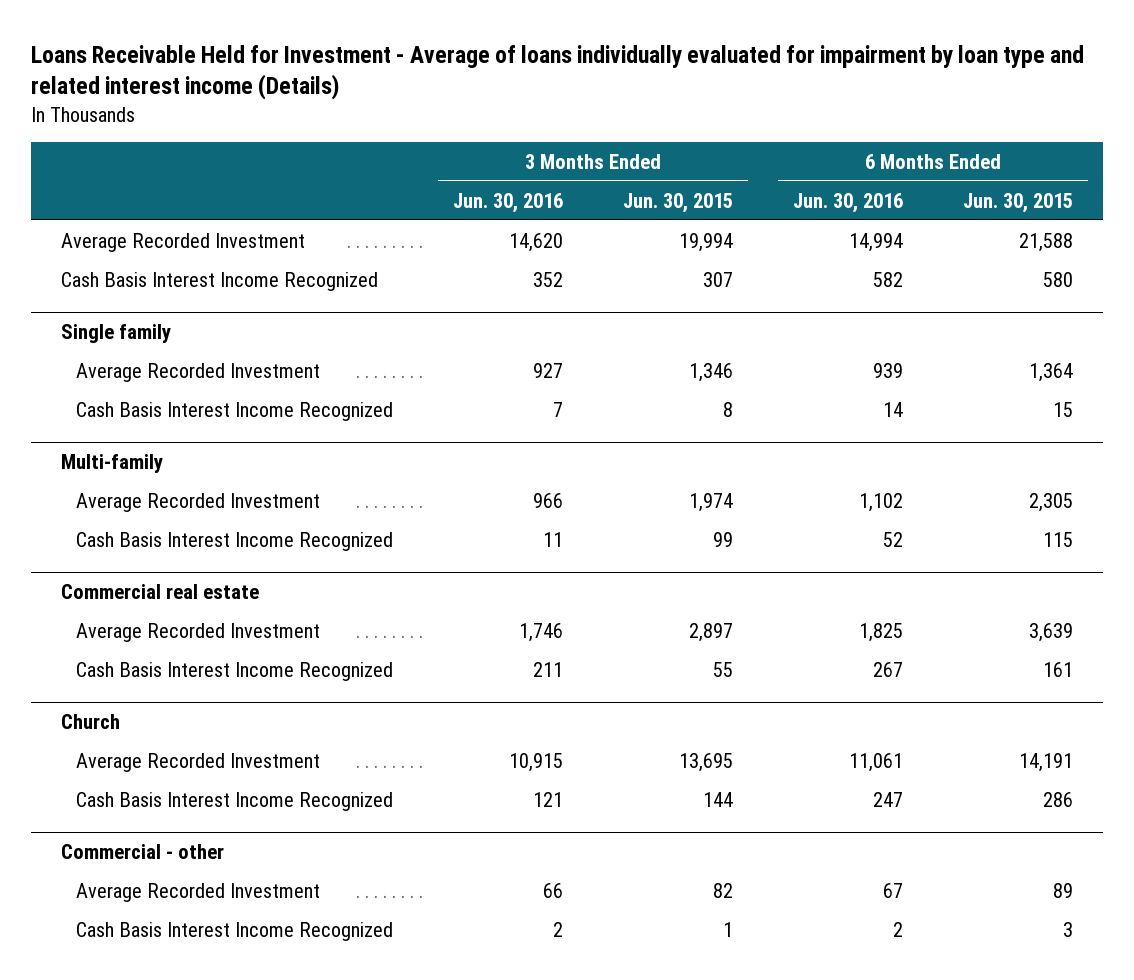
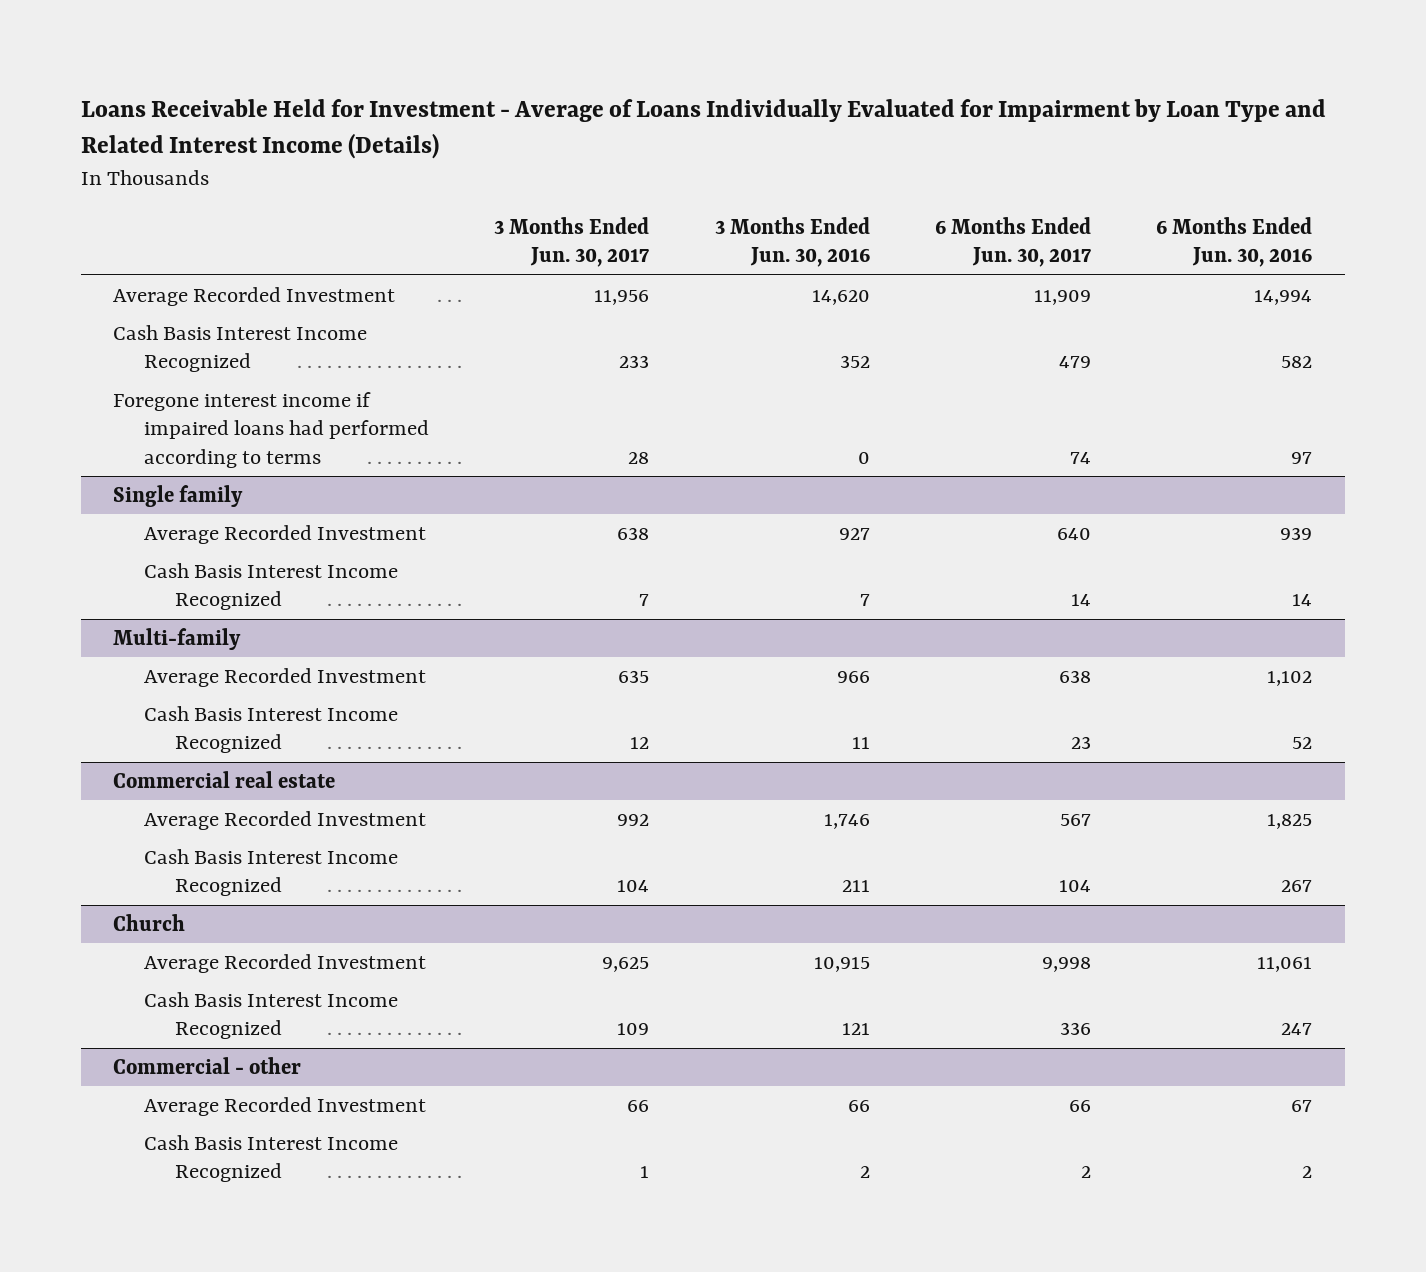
[31,44,1085,101] Loans Receivable Held for Investment - Average of loans individually evaluated for impairment by loan type and related interest income (Details) -> [80,98,1326,160] Loans Receivable Held for Investment - Average of Loans Individually Evaluated for Impairment by Loan Type and Related Interest Income (Details)
[622,192,733,213] Jun. 30, 2015 -> none
[962,192,1073,213] Jun. 30, 2015 -> none
none -> [494,216,650,268] 3 Months Ended Jun. 30, 2017
none -> [935,216,1092,268] 6 Months Ended Jun. 30, 2017
none -> [113,391,430,468] Foregone interest income if impaired loans had performed according to terms

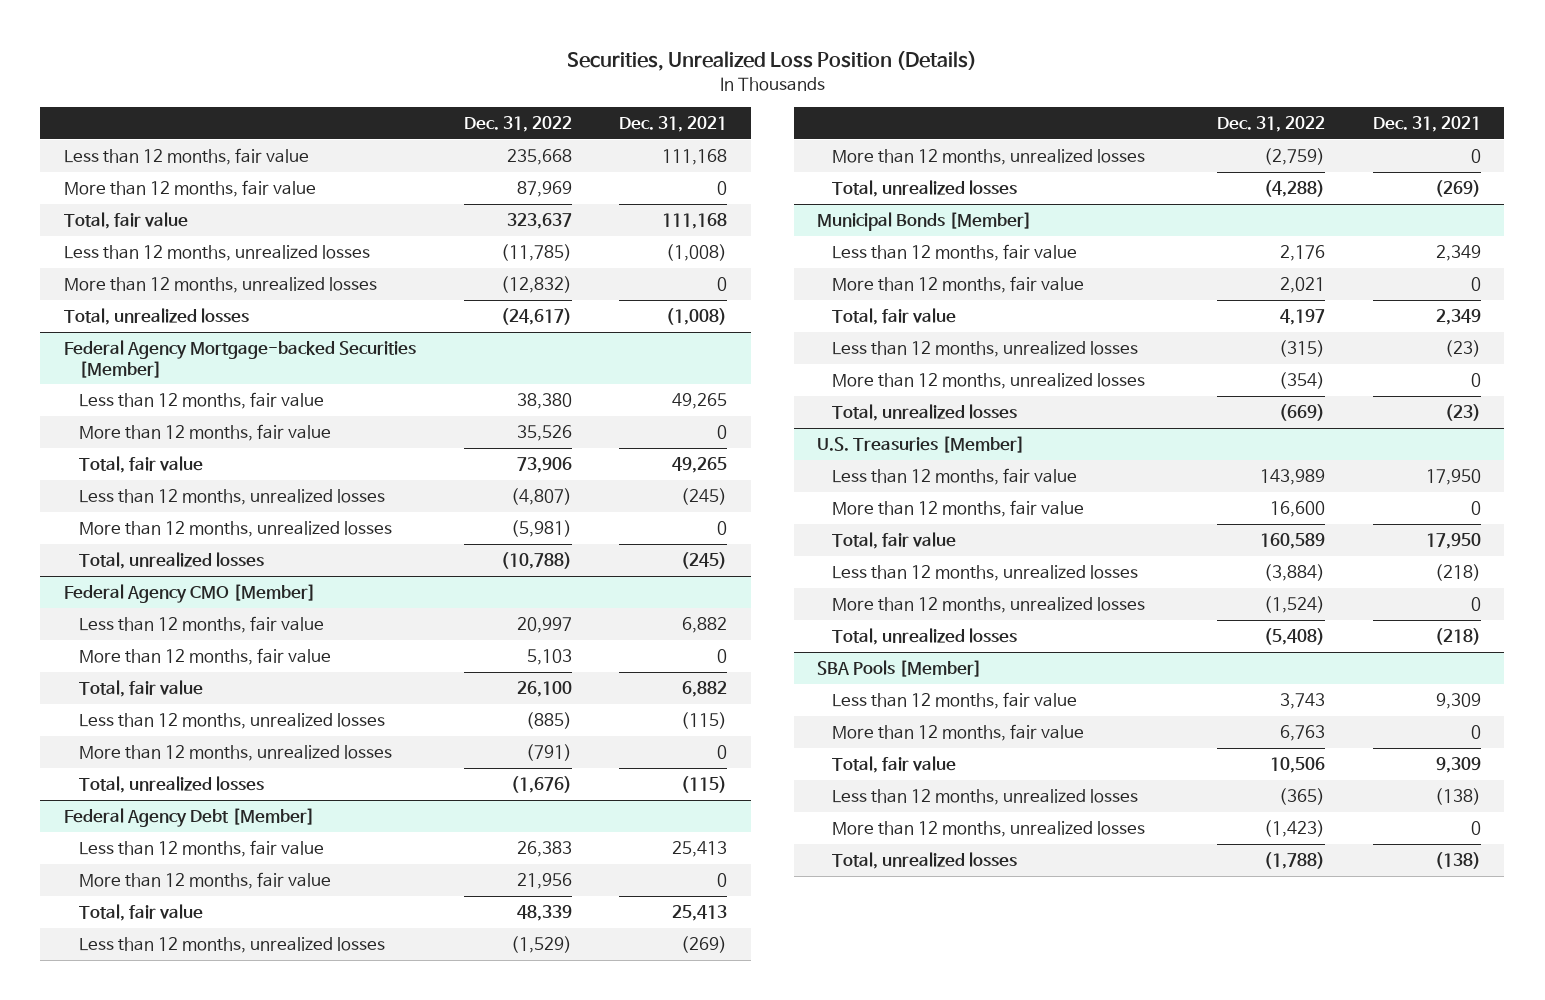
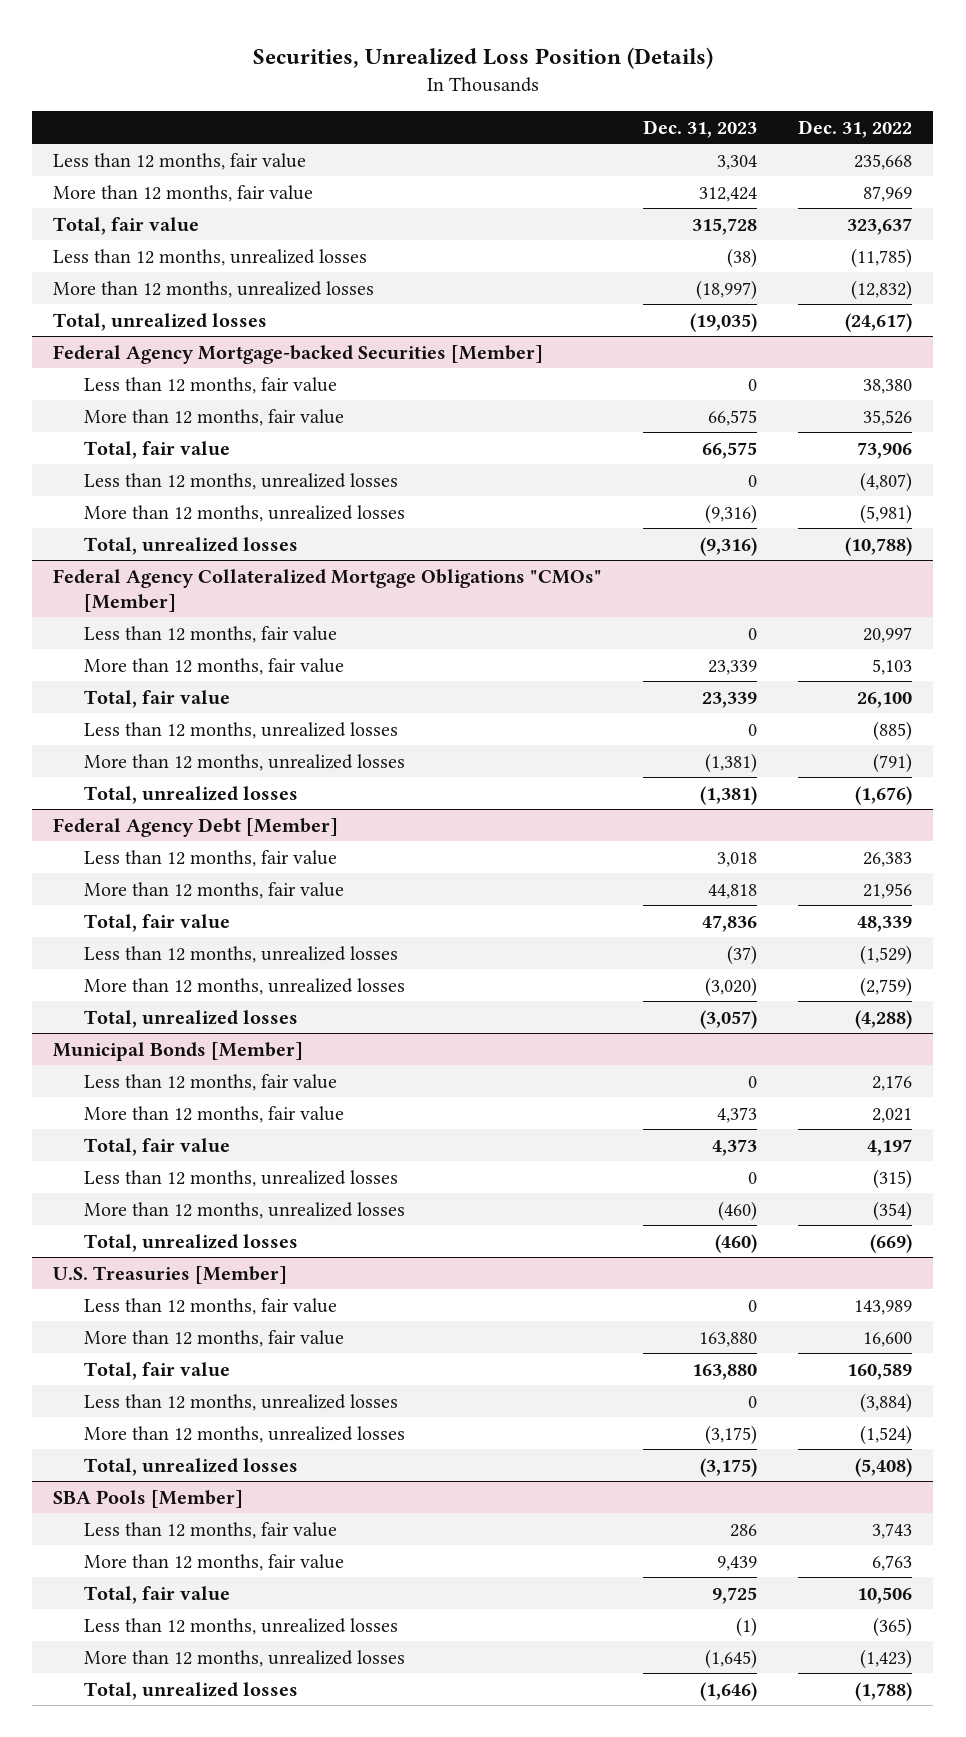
[619,115,728,132] Dec. 31, 2021 -> none
none -> [643,119,758,138] Dec. 31, 2023
[64,583,317,603] Federal Agency CMO [Member] -> [53,568,603,612] Federal Agency Collateralized Mortgage Obligations "CMOs" [Member]

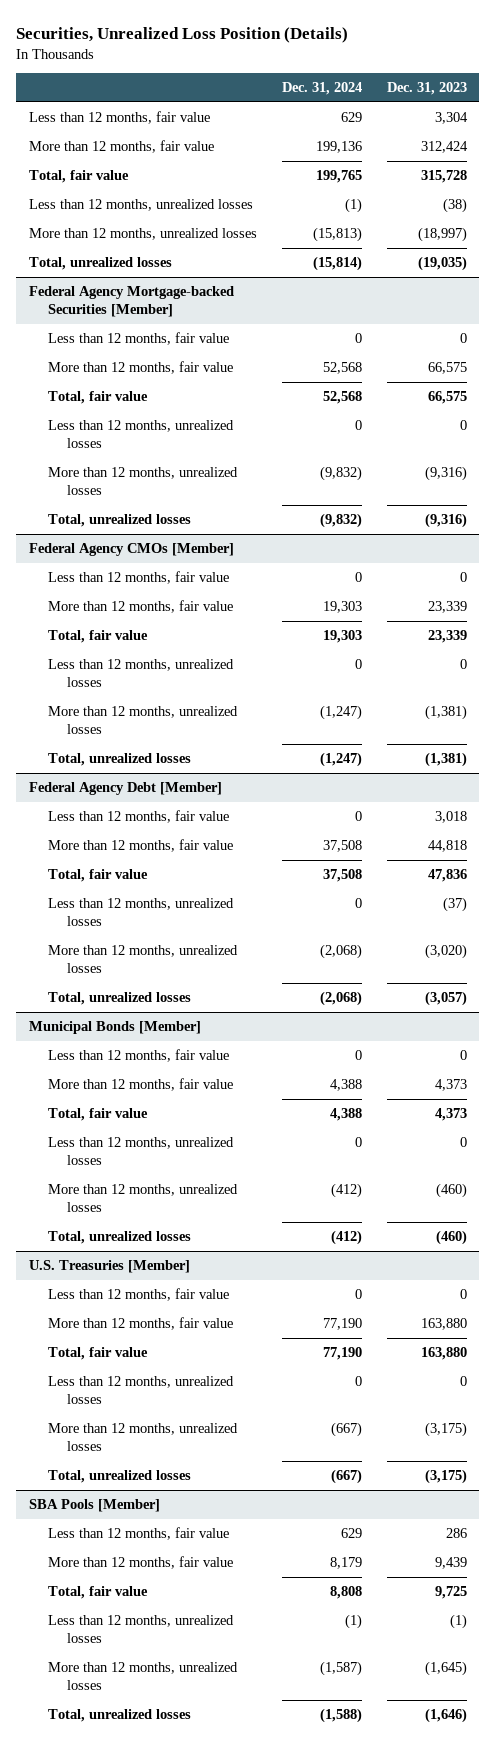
[798,119,913,138] Dec. 31, 2022 -> none
none -> [281,82,362,96] Dec. 31, 2024
[53,568,603,612] Federal Agency Collateralized Mortgage Obligations "CMOs" [Member] -> [28,543,234,557] Federal Agency CMOs [Member]

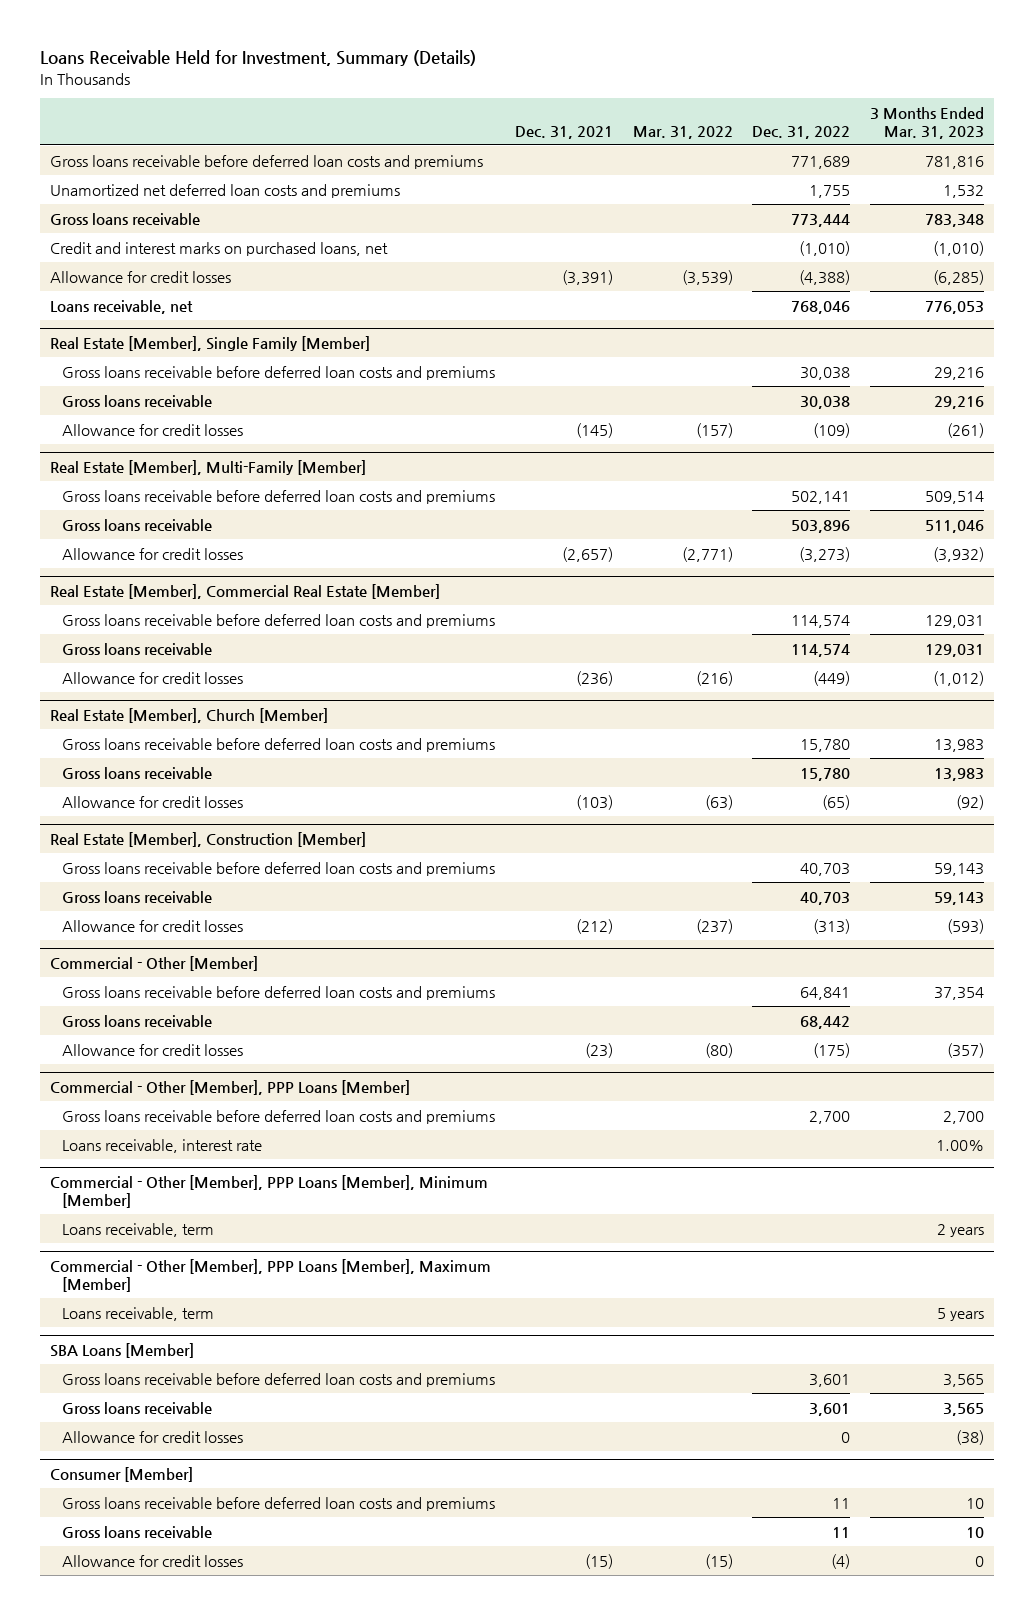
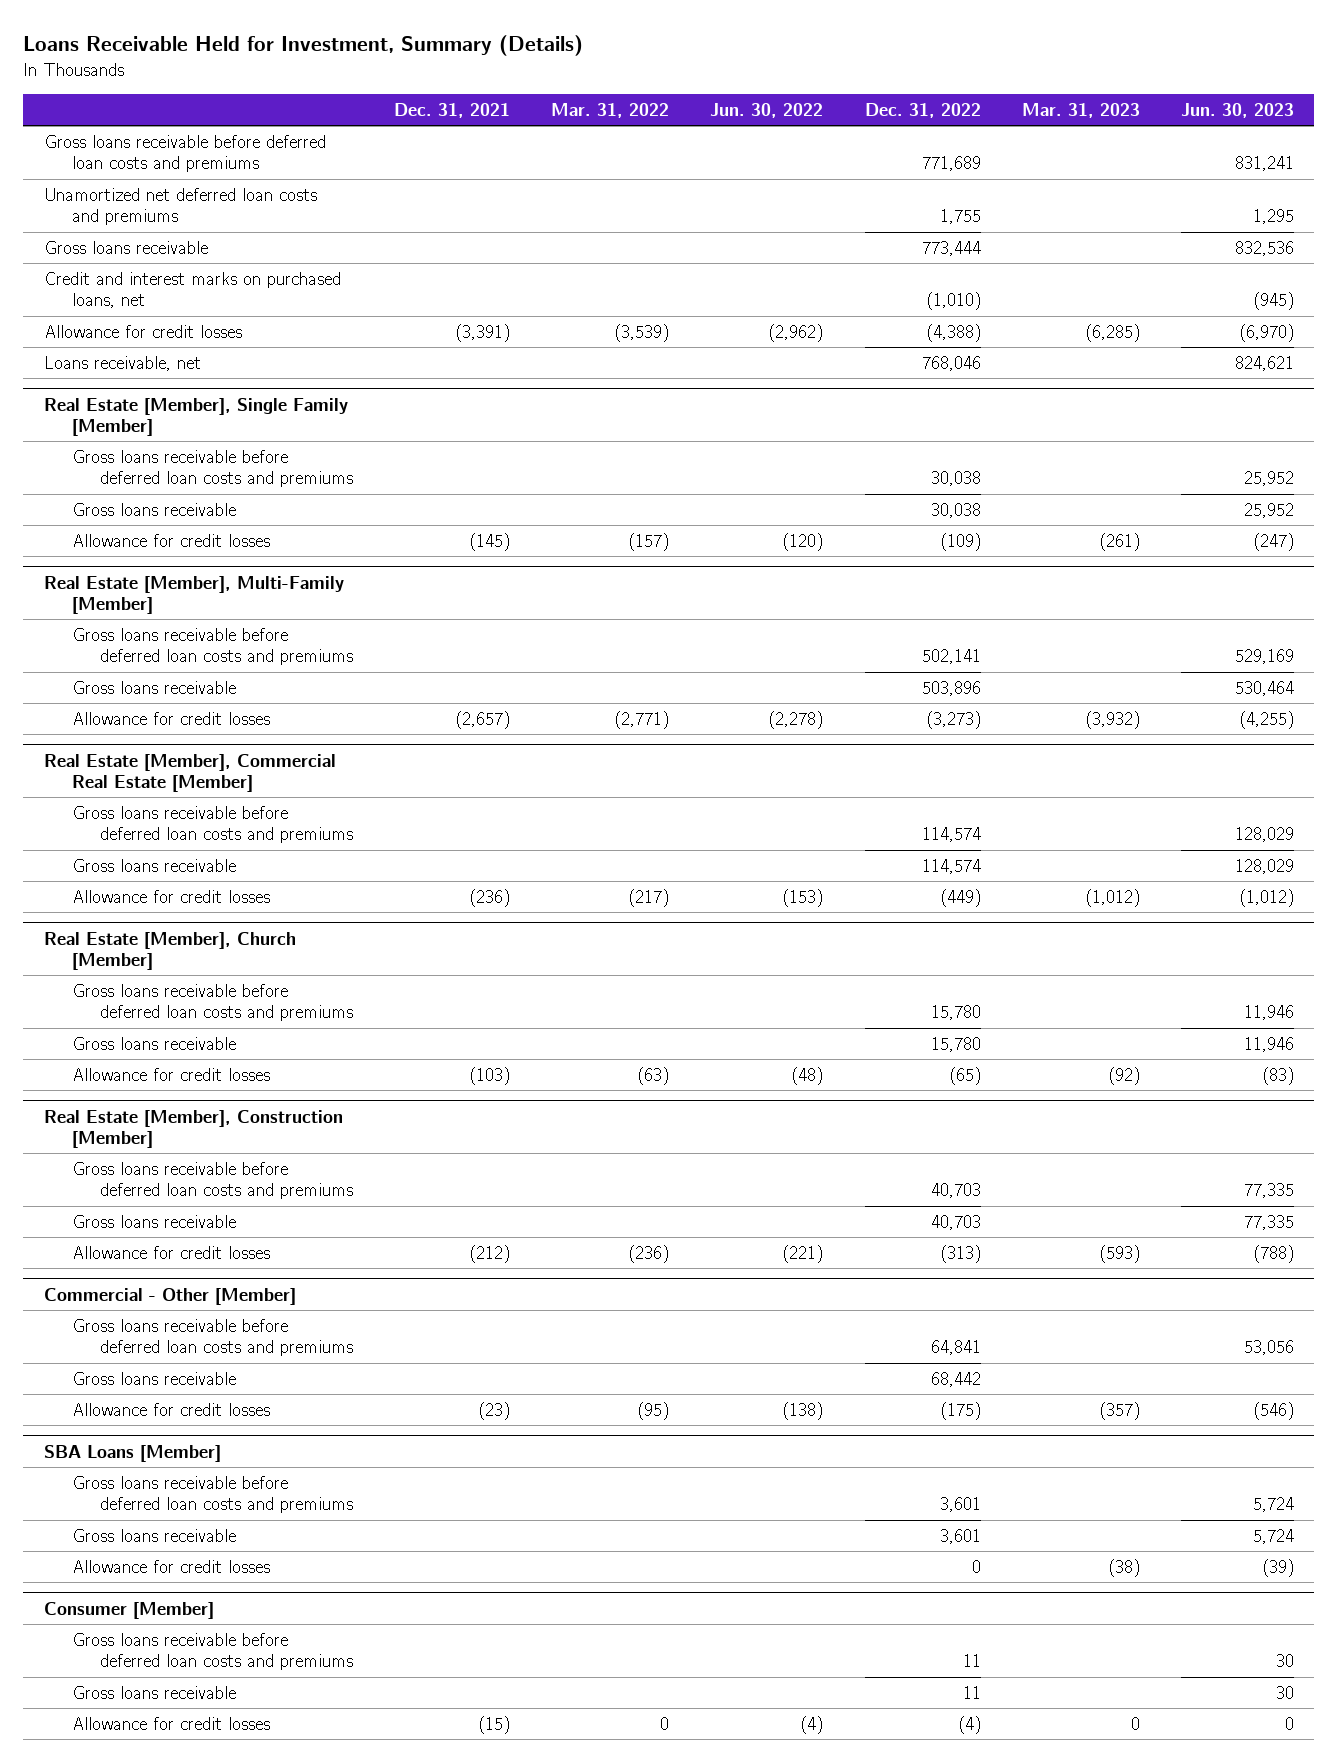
[869,106,984,139] 3 Months Ended Mar. 31, 2023 -> none
none -> [710,102,824,118] Jun. 30, 2022
none -> [1021,102,1140,118] Mar. 31, 2023
none -> [1180,102,1294,118] Jun. 30, 2023
[695,670,733,686] (216) -> [628,888,670,907] (217)
[695,918,733,934] (237) -> [628,1244,670,1263] (236)
[50,1080,411,1096] Commercial - Other [Member], PPP Loans [Member] -> none
[62,1109,496,1124] Gross loans receivable before deferred loan costs and premiums -> none
[62,1138,263,1153] Loans receivable, interest rate -> none
[50,1175,489,1209] Commercial - Other [Member], PPP Loans [Member], Minimum [Member] -> none
[62,1222,215,1237] Loans receivable, term -> none
[50,1259,492,1293] Commercial - Other [Member], PPP Loans [Member], Maximum [Member] -> none
[62,1306,215,1321] Loans receivable, term -> none
[704,1042,733,1058] (80) -> [637,1401,670,1420] (95)
[704,1553,733,1569] (15) -> [660,1716,670,1730] 0

